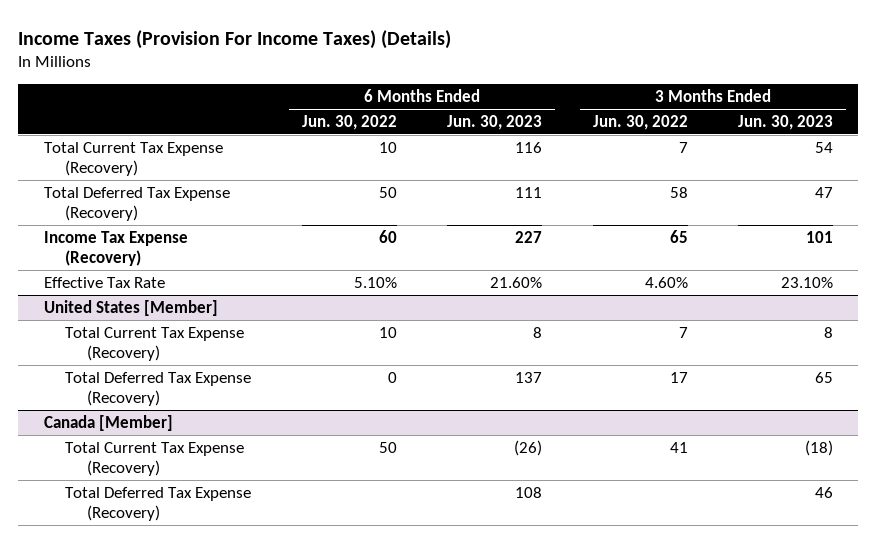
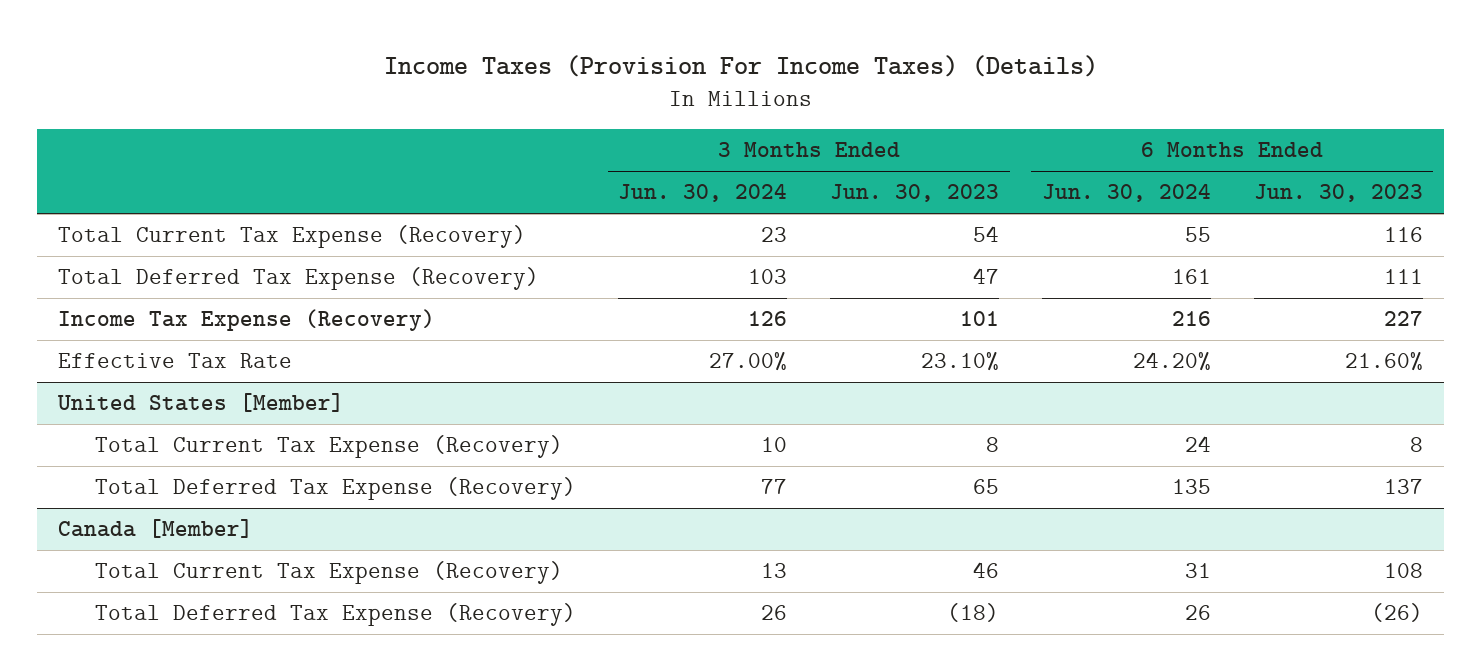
[301,114,397,130] Jun. 30, 2022 -> none
[592,114,688,130] Jun. 30, 2022 -> none
none -> [618,184,788,203] Jun. 30, 2024
none -> [1041,184,1211,203] Jun. 30, 2024
[514,439,543,456] (26) -> [1383,563,1423,579] 108
[805,439,834,456] (18) -> [973,562,1000,579] 46
[515,486,543,498] 108 -> [1370,603,1423,623] (26)
[815,486,834,498] 46 -> [947,603,1000,623] (18)

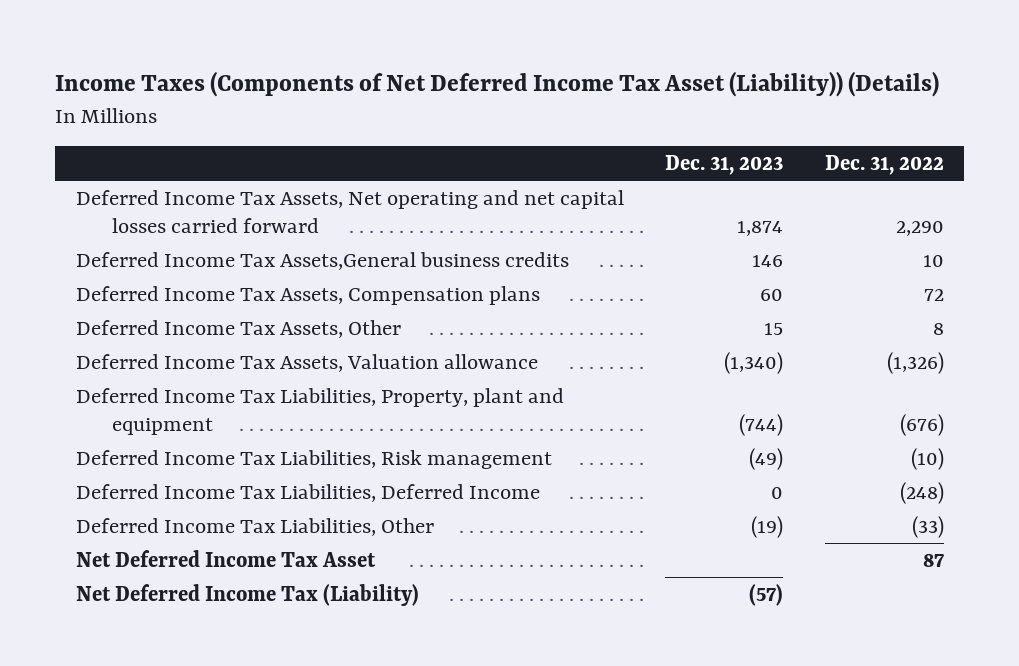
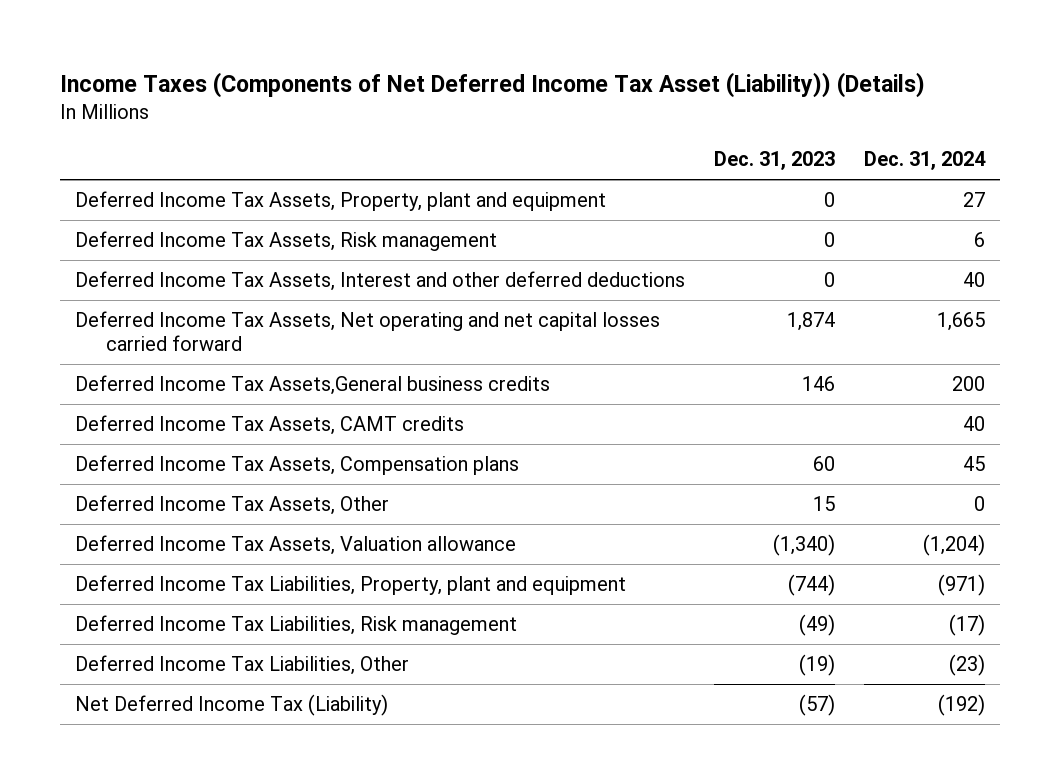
[824,154,944,175] Dec. 31, 2022 -> none
none -> [864,151,987,171] Dec. 31, 2024
none -> [74,191,606,212] Deferred Income Tax Assets, Property, plant and equipment
none -> [74,231,497,252] Deferred Income Tax Assets, Risk management
none -> [74,271,685,292] Deferred Income Tax Assets, Interest and other deferred deductions
none -> [74,415,464,436] Deferred Income Tax Assets, CAMT credits
[75,483,540,502] Deferred Income Tax Liabilities, Deferred Income -> none
[75,549,376,567] Net Deferred Income Tax Asset -> none

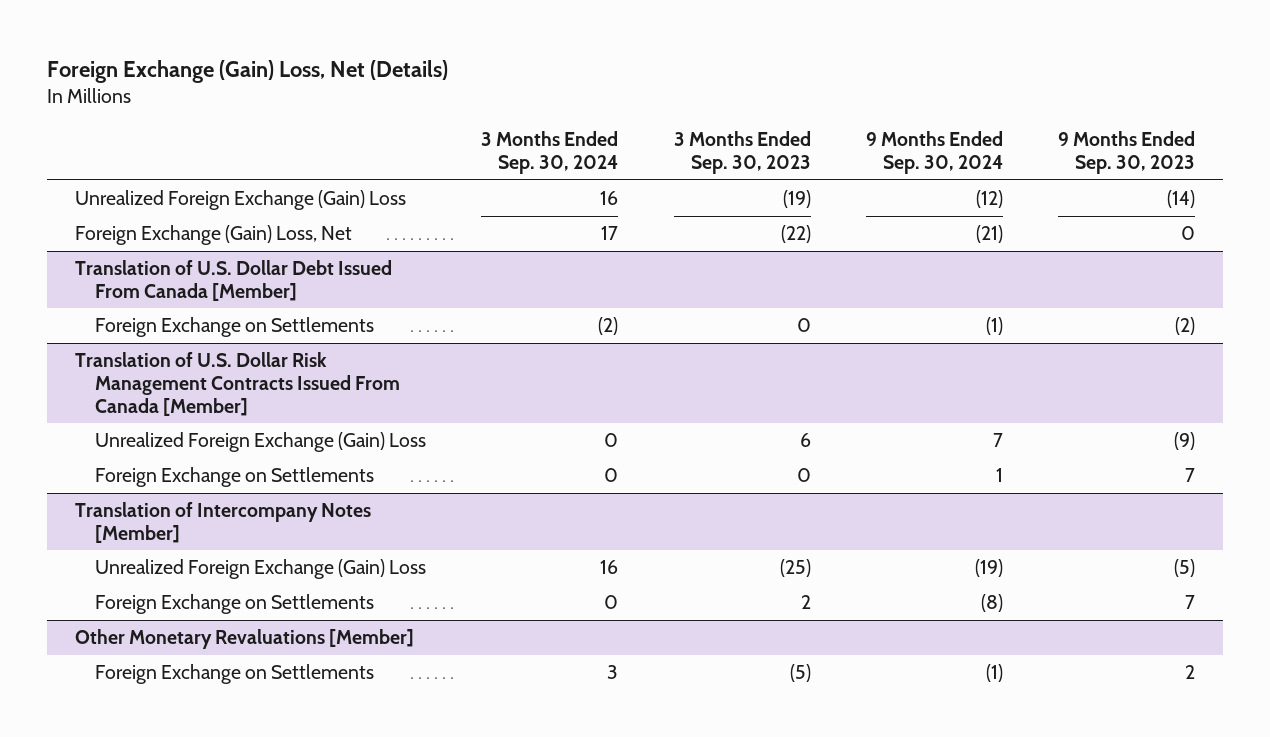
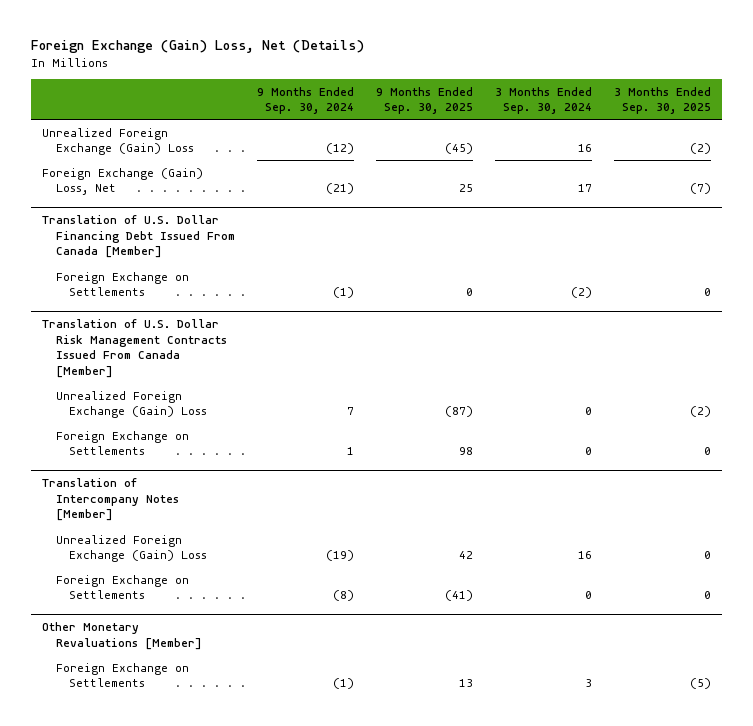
[673,131,811,175] 3 Months Ended Sep. 30, 2023 -> none
[1058,131,1196,175] 9 Months Ended Sep. 30, 2023 -> none
none -> [375,86,473,115] 9 Months Ended Sep. 30, 2025
none -> [613,86,711,115] 3 Months Ended Sep. 30, 2025
[74,260,392,301] Translation of U.S. Dollar Debt Issued From Canada [Member] -> [42,215,235,259] Translation of U.S. Dollar Financing Debt Issued From Canada [Member]

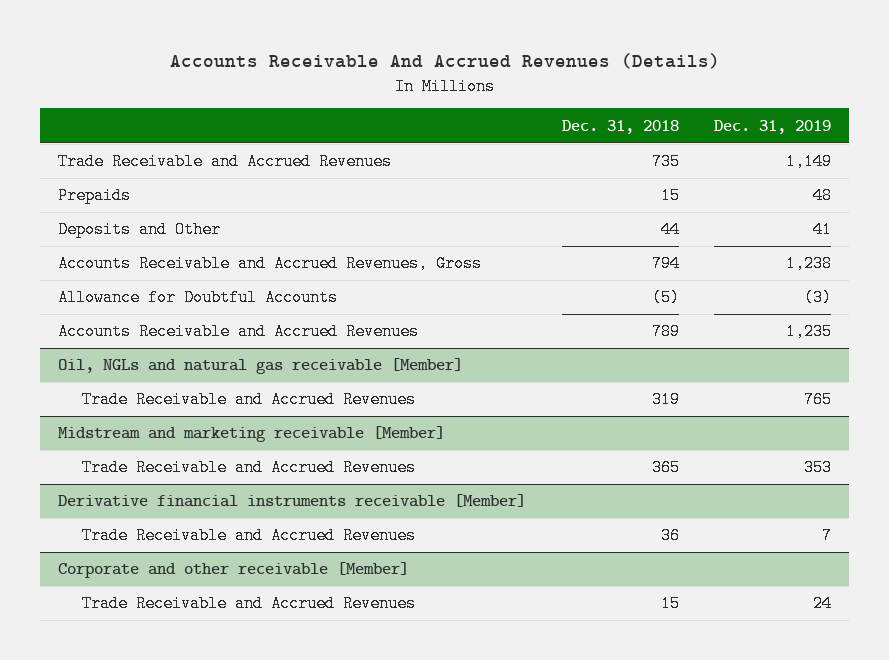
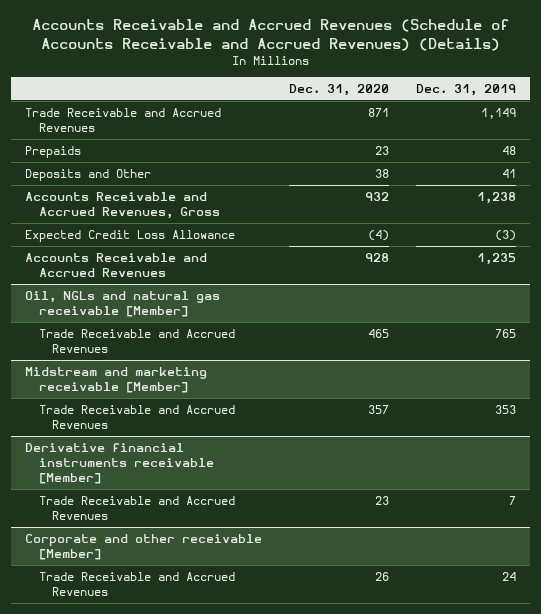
[169,53,720,70] Accounts Receivable And Accrued Revenues (Details) -> [31,19,509,51] Accounts Receivable and Accrued Revenues (Schedule of Accounts Receivable and Accrued Revenues) (Details)
[561,119,679,134] Dec. 31, 2018 -> none
none -> [289,84,390,97] Dec. 31, 2020
[58,289,339,307] Allowance for Doubtful Accounts -> [24,229,235,242] Expected Credit Loss Allowance

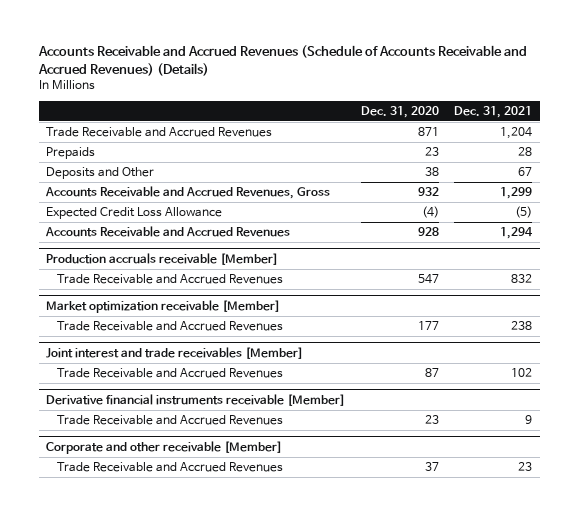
[416,84,517,97] Dec. 31, 2019 -> none
none -> [453,105,532,118] Dec. 31, 2021
[24,290,220,317] Oil, NGLs and natural gas receivable [Member] -> none
[24,366,207,393] Midstream and marketing receivable [Member] -> none
none -> [46,252,279,265] Production accruals receivable [Member]
[368,328,390,338] 465 -> [417,274,439,285] 547
none -> [46,299,281,313] Market optimization receivable [Member]
[368,404,390,414] 357 -> [417,321,439,331] 177
none -> [46,346,304,359] Joint interest and trade receivables [Member]
none -> [56,368,283,379] Trade Receivable and Accrued Revenues
[375,571,390,581] 26 -> [424,462,439,472] 37

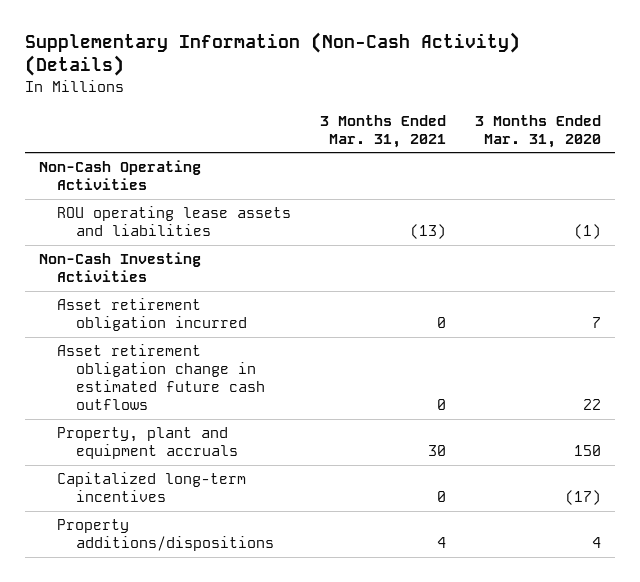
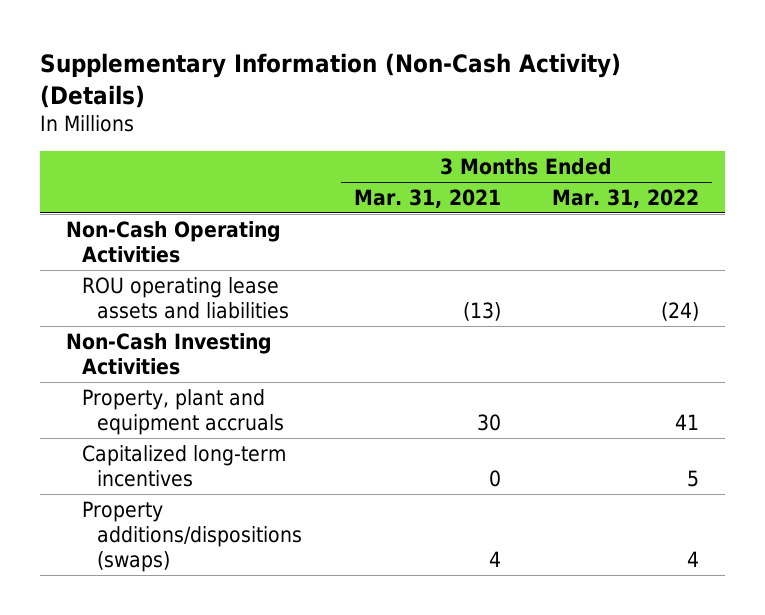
[474,114,601,148] 3 Months Ended Mar. 31, 2020 -> none
none -> [552,188,700,208] Mar. 31, 2022
[57,298,247,332] Asset retirement obligation incurred -> none
[57,344,265,411] Asset retirement obligation change in estimated future cash outflows -> none
[57,519,274,552] Property additions/dispositions -> [81,500,303,573] Property additions/dispositions (swaps)

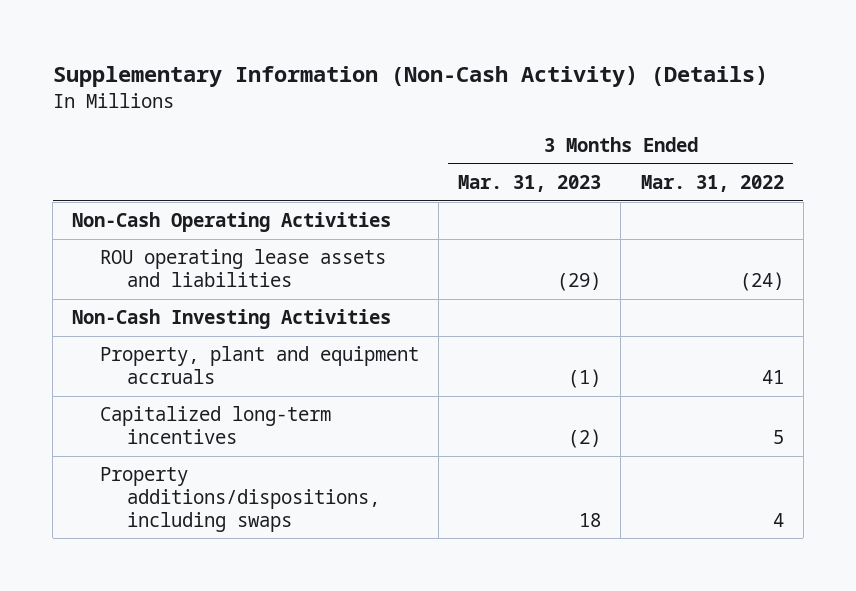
[353,188,501,208] Mar. 31, 2021 -> none
none -> [458,175,602,193] Mar. 31, 2023
[81,500,303,573] Property additions/dispositions (swaps) -> [99,467,381,532] Property additions/dispositions, including swaps

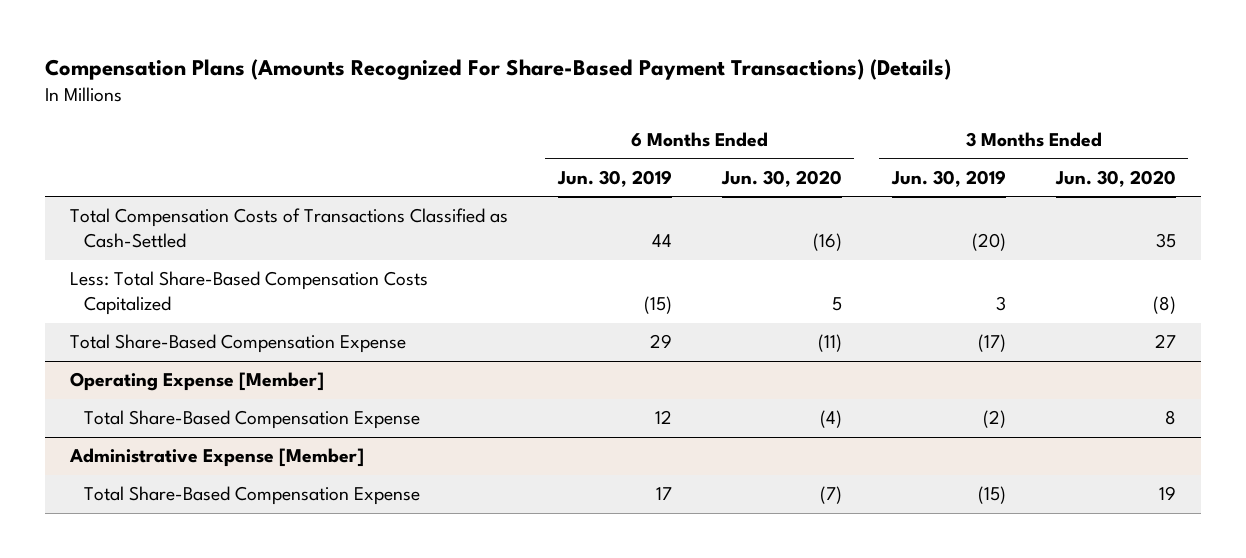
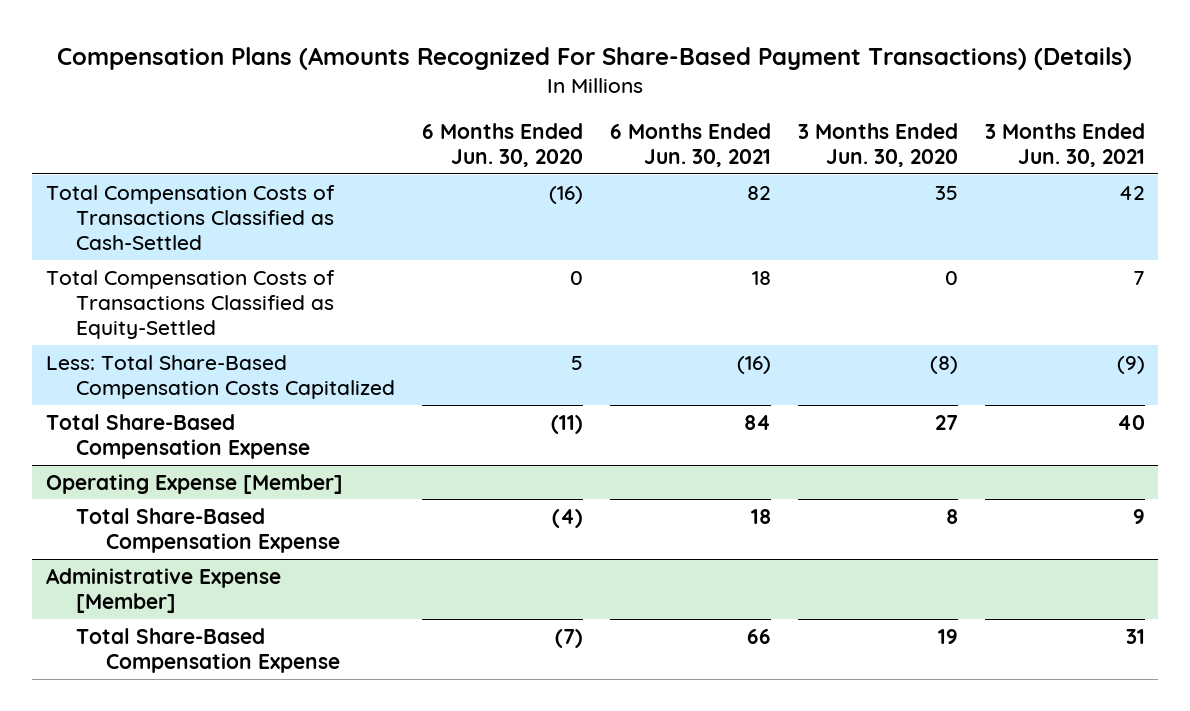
[556,169,672,187] Jun. 30, 2019 -> none
[890,169,1006,187] Jun. 30, 2019 -> none
none -> [609,122,771,168] 6 Months Ended Jun. 30, 2021
none -> [984,122,1145,168] 3 Months Ended Jun. 30, 2021
none -> [45,269,335,339] Total Compensation Costs of Transactions Classified as Equity-Settled

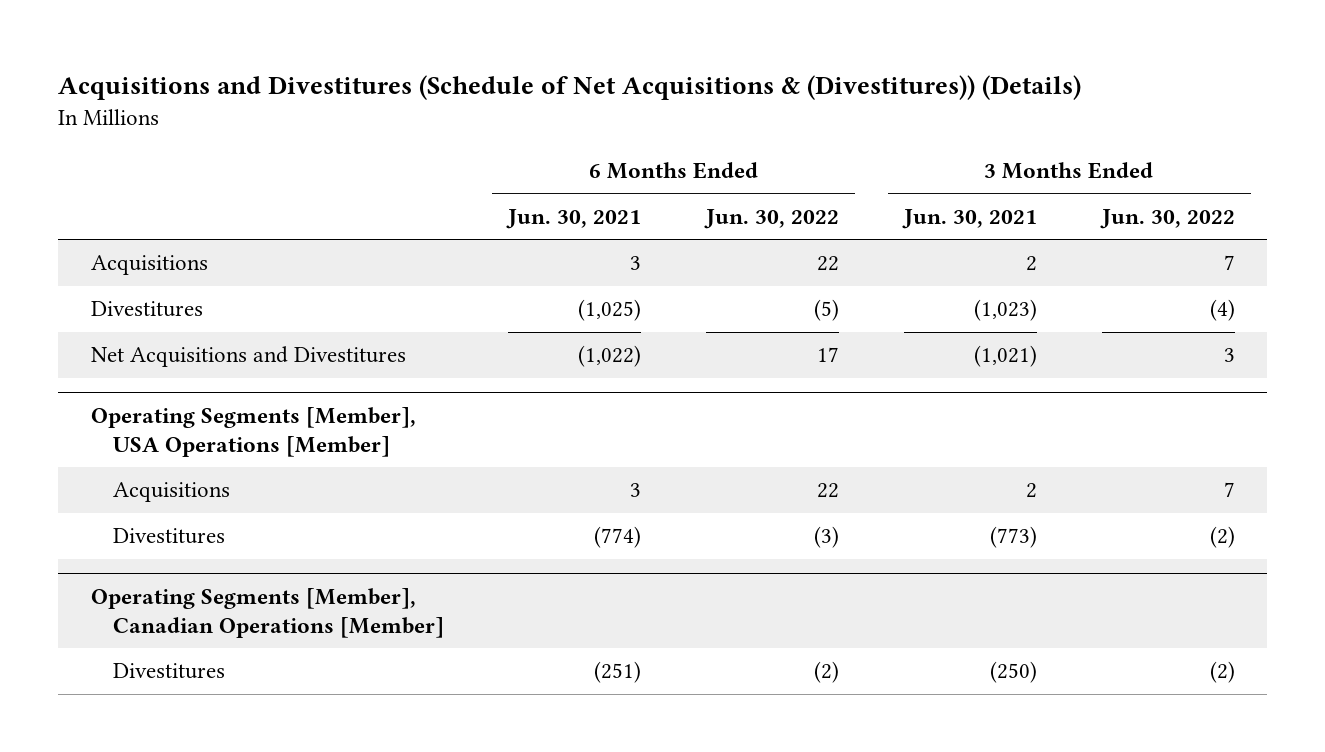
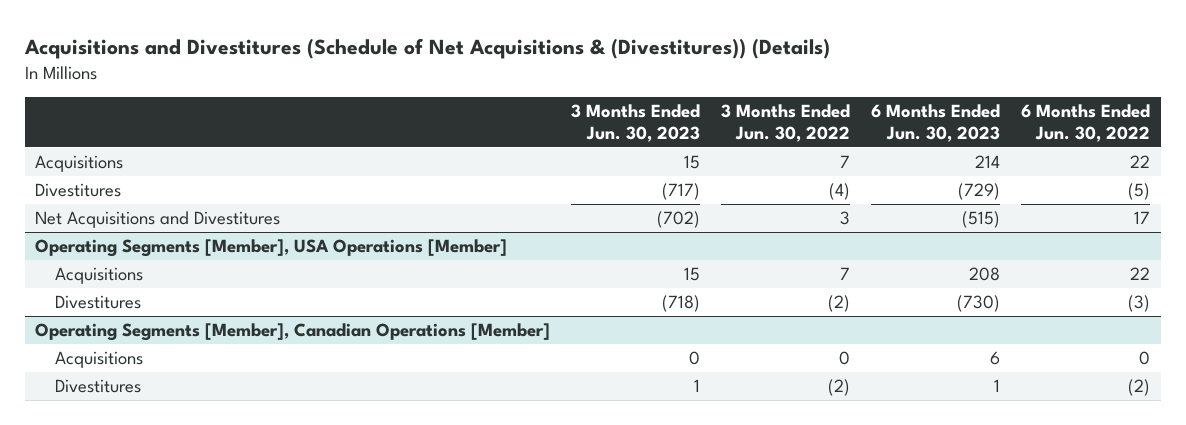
[506,208,642,229] Jun. 30, 2021 -> none
[901,208,1037,229] Jun. 30, 2021 -> none
none -> [571,104,701,143] 3 Months Ended Jun. 30, 2023
none -> [871,104,1001,143] 6 Months Ended Jun. 30, 2023
none -> [54,350,143,368] Acquisitions

